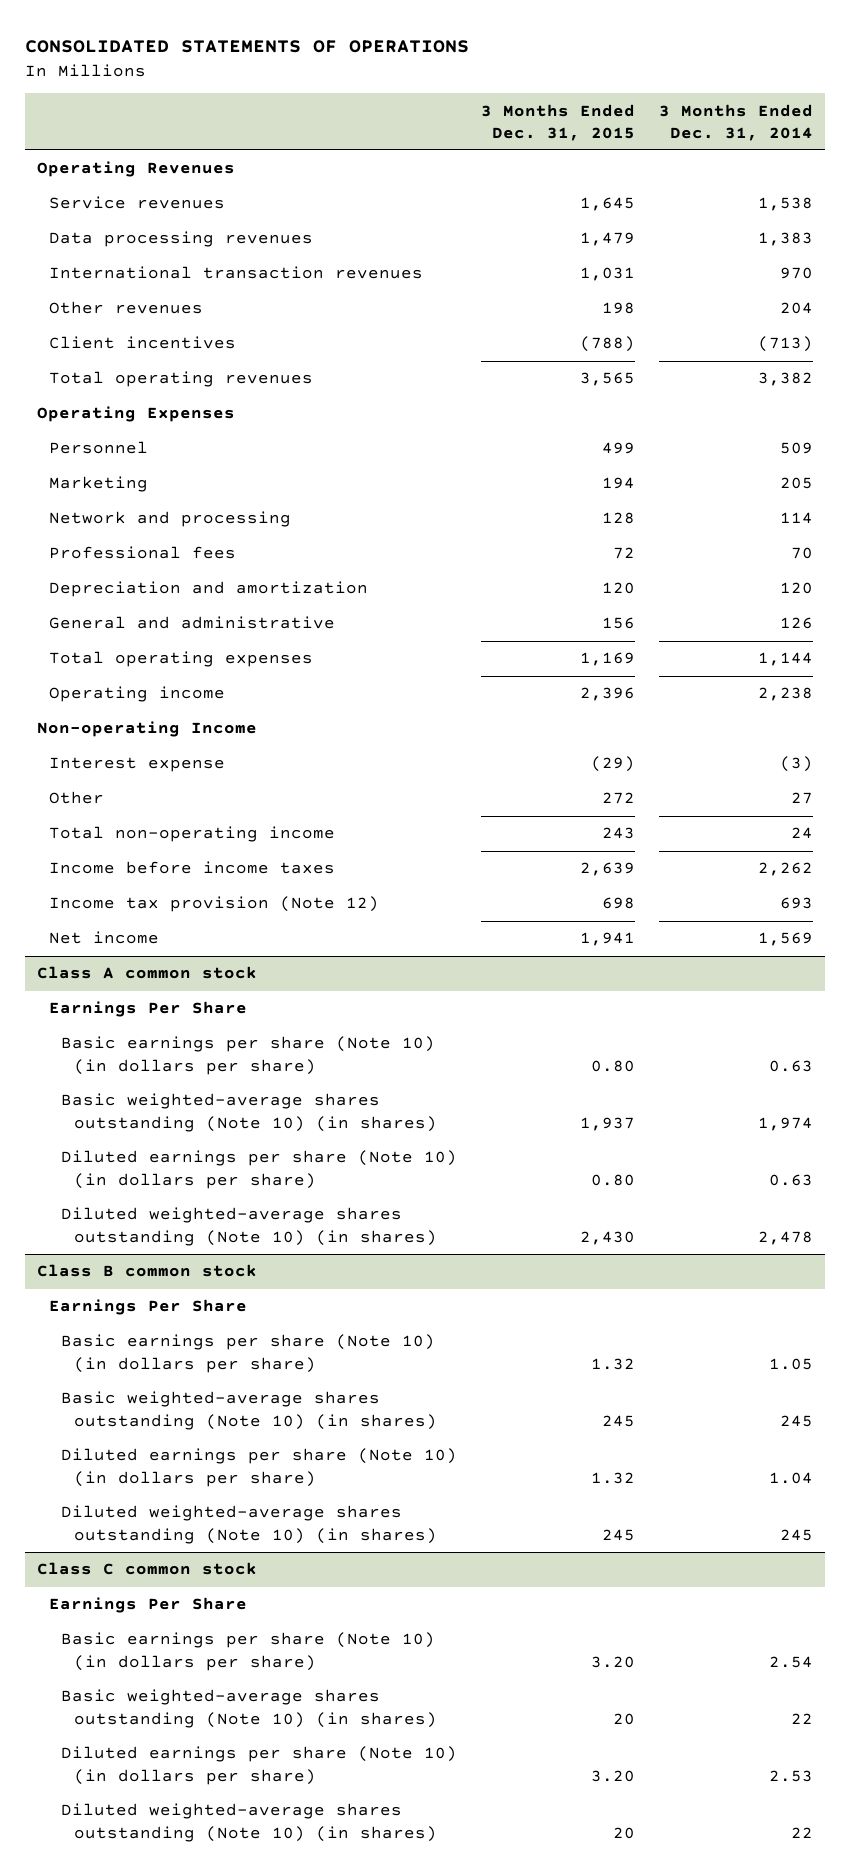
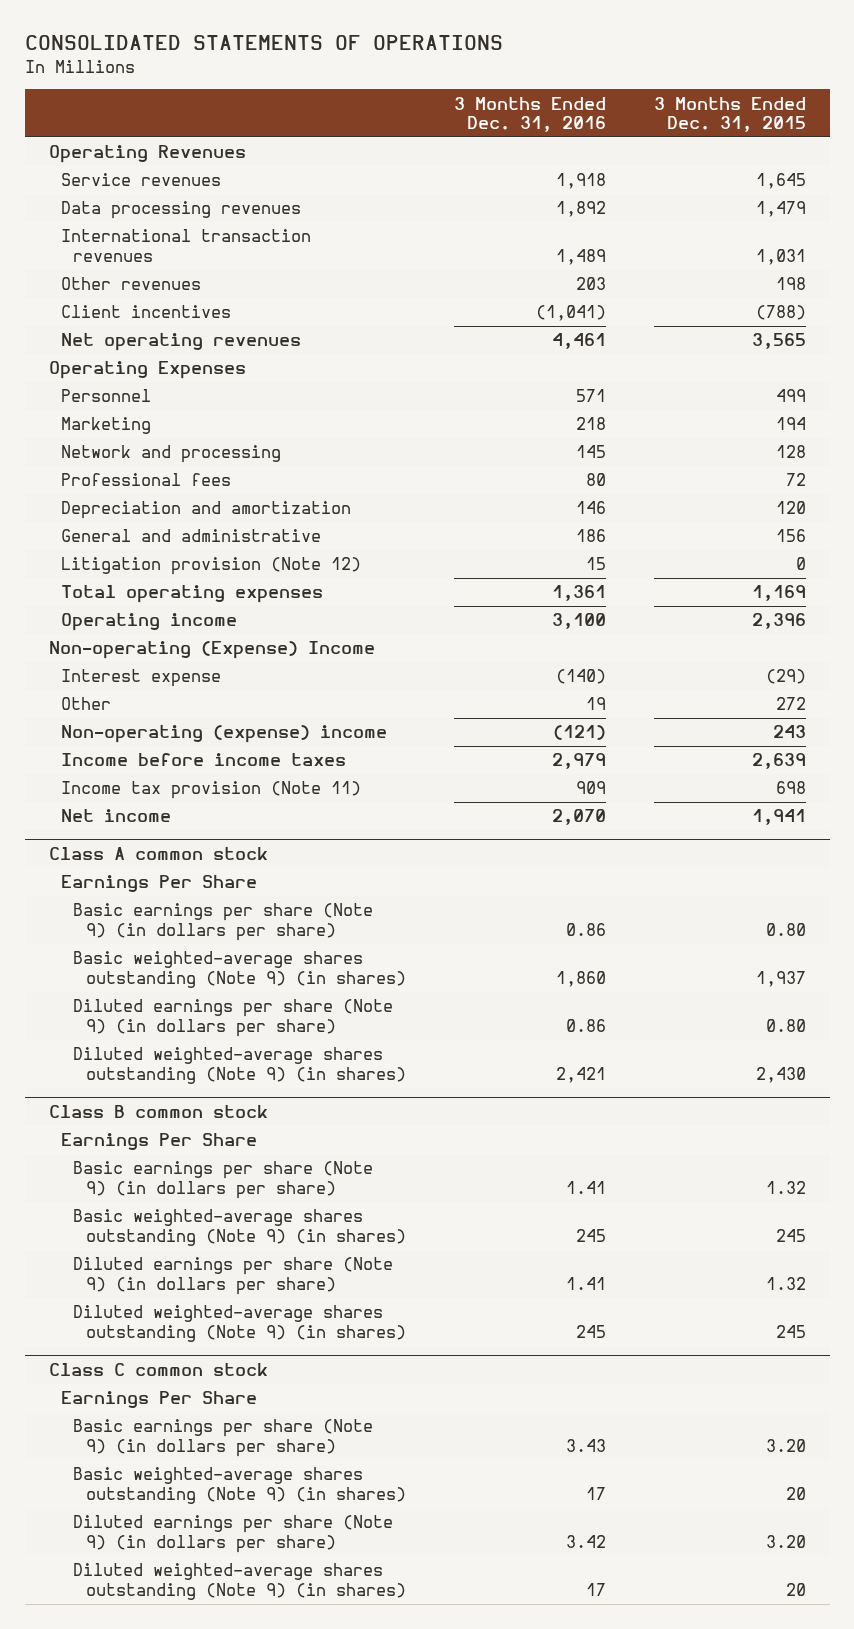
[658,103,813,141] 3 Months Ended Dec. 31, 2014 -> none
none -> [453,96,606,133] 3 Months Ended Dec. 31, 2016
[49,371,314,388] Total operating revenues -> [60,333,301,352] Net operating revenues
none -> [60,557,361,576] Litigation provision (Note 12)
[36,721,257,738] Non-operating Income -> [48,641,375,660] Non-operating (Expense) Income
[49,826,336,843] Total non-operating income -> [60,725,387,744] Non-operating (expense) income
[49,896,380,913] Income tax provision (Note 12) -> [60,781,361,800] Income tax provision (Note 11)
[61,1036,436,1075] Basic earnings per share (Note 10) (in dollars per share) -> [73,903,374,941] Basic earnings per share (Note 9) (in dollars per share)
[61,1093,437,1132] Basic weighted-average shares outstanding (Note 10) (in shares) -> [73,951,406,988] Basic weighted-average shares outstanding (Note 9) (in shares)
[61,1150,458,1189] Diluted earnings per share (Note 10) (in dollars per share) -> [73,999,394,1037] Diluted earnings per share (Note 9) (in dollars per share)
[61,1207,437,1246] Diluted weighted-average shares outstanding (Note 10) (in shares) -> [73,1047,406,1084] Diluted weighted-average shares outstanding (Note 9) (in shares)
[61,1334,436,1373] Basic earnings per share (Note 10) (in dollars per share) -> [73,1161,374,1199] Basic earnings per share (Note 9) (in dollars per share)
[61,1391,437,1430] Basic weighted-average shares outstanding (Note 10) (in shares) -> [73,1209,406,1246] Basic weighted-average shares outstanding (Note 9) (in shares)
[61,1448,458,1487] Diluted earnings per share (Note 10) (in dollars per share) -> [73,1257,394,1295] Diluted earnings per share (Note 9) (in dollars per share)
[61,1505,437,1544] Diluted weighted-average shares outstanding (Note 10) (in shares) -> [73,1305,406,1342] Diluted weighted-average shares outstanding (Note 9) (in shares)
[61,1632,436,1671] Basic earnings per share (Note 10) (in dollars per share) -> [73,1419,374,1457] Basic earnings per share (Note 9) (in dollars per share)
[61,1689,437,1728] Basic weighted-average shares outstanding (Note 10) (in shares) -> [73,1467,406,1504] Basic weighted-average shares outstanding (Note 9) (in shares)
[61,1746,458,1785] Diluted earnings per share (Note 10) (in dollars per share) -> [73,1515,394,1553] Diluted earnings per share (Note 9) (in dollars per share)
[61,1803,437,1842] Diluted weighted-average shares outstanding (Note 10) (in shares) -> [73,1563,406,1600] Diluted weighted-average shares outstanding (Note 9) (in shares)

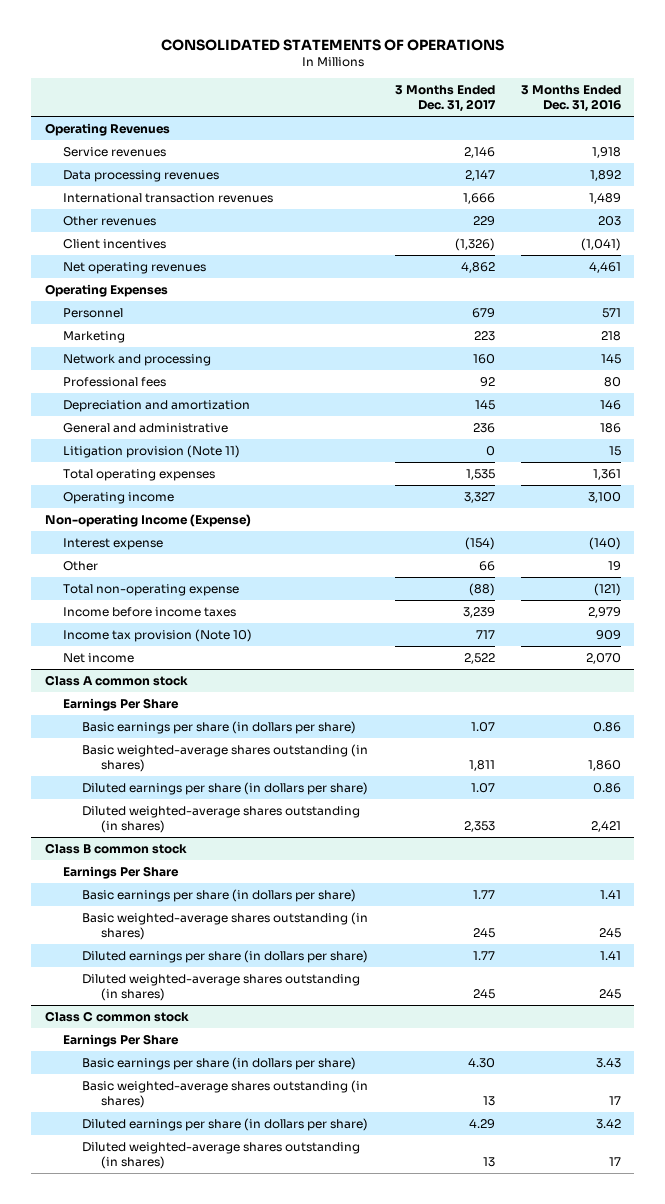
[653,96,806,133] 3 Months Ended Dec. 31, 2015 -> none
none -> [394,85,496,112] 3 Months Ended Dec. 31, 2017
[60,557,361,576] Litigation provision (Note 12) -> [63,445,241,459] Litigation provision (Note 11)
[48,641,375,660] Non-operating (Expense) Income -> [44,514,251,528] Non-operating Income (Expense)
[60,725,387,744] Non-operating (expense) income -> [63,584,240,597] Total non-operating expense
[60,781,361,800] Income tax provision (Note 11) -> [63,629,253,643] Income tax provision (Note 10)
[73,903,374,941] Basic earnings per share (Note 9) (in dollars per share) -> [82,721,357,735] Basic earnings per share (in dollars per share)
[73,951,406,988] Basic weighted-average shares outstanding (Note 9) (in shares) -> [82,744,369,772] Basic weighted-average shares outstanding (in shares)
[73,999,394,1037] Diluted earnings per share (Note 9) (in dollars per share) -> [82,782,369,796] Diluted earnings per share (in dollars per share)
[73,1047,406,1084] Diluted weighted-average shares outstanding (Note 9) (in shares) -> [82,806,361,833] Diluted weighted-average shares outstanding (in shares)
[73,1161,374,1199] Basic earnings per share (Note 9) (in dollars per share) -> [82,889,357,903] Basic earnings per share (in dollars per share)
[73,1209,406,1246] Basic weighted-average shares outstanding (Note 9) (in shares) -> [82,912,369,940] Basic weighted-average shares outstanding (in shares)
[73,1257,394,1295] Diluted earnings per share (Note 9) (in dollars per share) -> [82,950,369,964] Diluted earnings per share (in dollars per share)
[73,1305,406,1342] Diluted weighted-average shares outstanding (Note 9) (in shares) -> [82,974,361,1001] Diluted weighted-average shares outstanding (in shares)
[73,1419,374,1457] Basic earnings per share (Note 9) (in dollars per share) -> [82,1057,357,1071] Basic earnings per share (in dollars per share)
[73,1467,406,1504] Basic weighted-average shares outstanding (Note 9) (in shares) -> [82,1080,369,1108] Basic weighted-average shares outstanding (in shares)
[73,1515,394,1553] Diluted earnings per share (Note 9) (in dollars per share) -> [82,1118,369,1132] Diluted earnings per share (in dollars per share)
[73,1563,406,1600] Diluted weighted-average shares outstanding (Note 9) (in shares) -> [82,1142,361,1169] Diluted weighted-average shares outstanding (in shares)

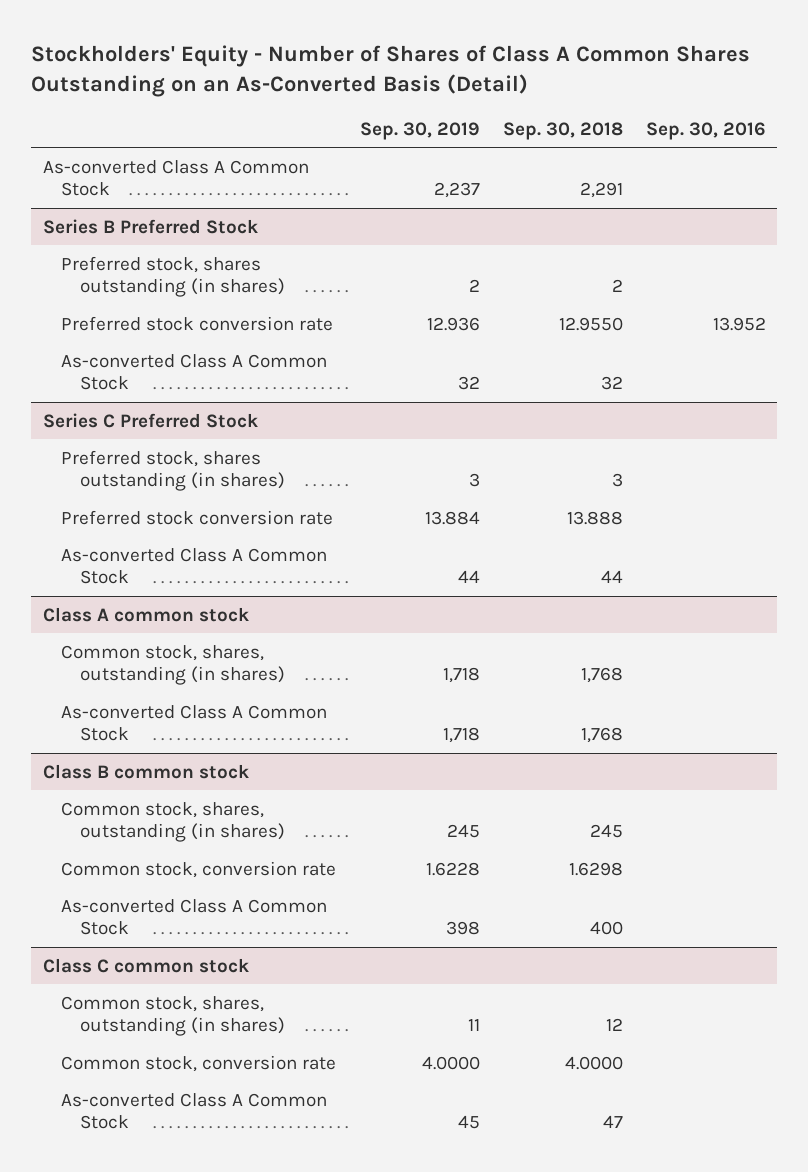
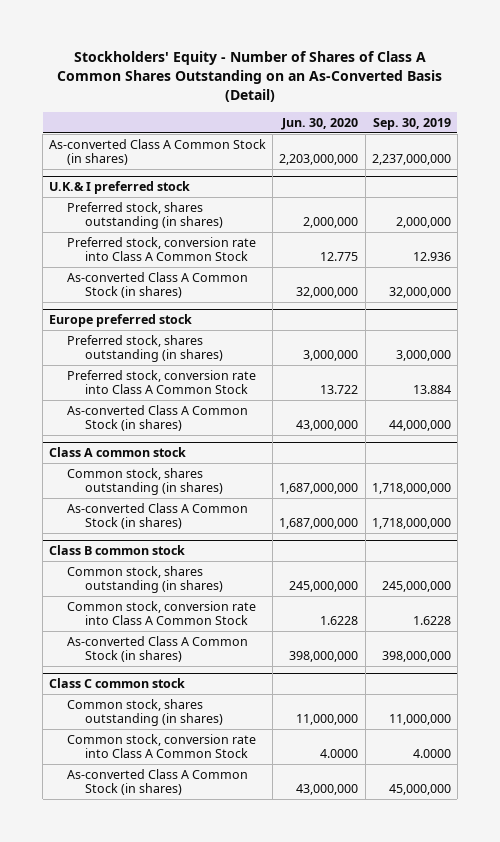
[502,121,623,140] Sep. 30, 2018 -> none
[645,121,766,140] Sep. 30, 2016 -> none
none -> [281,118,359,131] Jun. 30, 2020
[42,159,309,197] As-converted Class A Common Stock -> [49,138,267,166] As-converted Class A Common Stock (in shares)
[433,182,480,199] 2,237 -> [371,154,451,166] 2,237,000,000
[42,218,258,234] Series B Preferred Stock -> [49,180,191,194] U.K.& I preferred stock
[468,279,480,293] 2 -> [395,217,451,229] 2,000,000
[61,315,334,331] Preferred stock conversion rate -> [67,236,257,262] Preferred stock, conversion rate into Class A Common Stock
[61,353,328,391] As-converted Class A Common Stock -> [67,271,249,299] As-converted Class A Common Stock (in shares)
[457,376,480,391] 32 -> [388,287,451,299] 32,000,000
[42,412,258,428] Series C Preferred Stock -> [49,313,193,327] Europe preferred stock
[468,473,480,488] 3 -> [395,350,451,362] 3,000,000
[61,509,334,525] Preferred stock conversion rate -> [67,369,257,395] Preferred stock, conversion rate into Class A Common Stock
[61,547,328,585] As-converted Class A Common Stock -> [67,404,249,432] As-converted Class A Common Stock (in shares)
[457,570,480,584] 44 -> [388,420,451,432] 44,000,000
[61,644,286,686] Common stock, shares, outstanding (in shares) -> [67,467,224,496] Common stock, shares outstanding (in shares)
[442,667,480,684] 1,718 -> [371,483,451,495] 1,718,000,000
[61,704,328,742] As-converted Class A Common Stock -> [67,502,249,530] As-converted Class A Common Stock (in shares)
[442,727,480,744] 1,718 -> [371,518,451,530] 1,718,000,000
[61,801,286,843] Common stock, shares, outstanding (in shares) -> [67,565,224,594] Common stock, shares outstanding (in shares)
[446,824,480,839] 245 -> [381,581,451,593] 245,000,000
[61,860,337,878] Common stock, conversion rate -> [67,600,257,626] Common stock, conversion rate into Class A Common Stock
[61,898,328,936] As-converted Class A Common Stock -> [67,635,249,663] As-converted Class A Common Stock (in shares)
[445,921,480,936] 398 -> [381,651,451,663] 398,000,000
[61,995,286,1037] Common stock, shares, outstanding (in shares) -> [67,698,224,727] Common stock, shares outstanding (in shares)
[467,1019,480,1032] 11 -> [388,714,451,726] 11,000,000
[61,1054,337,1072] Common stock, conversion rate -> [67,733,257,759] Common stock, conversion rate into Class A Common Stock
[61,1092,328,1130] As-converted Class A Common Stock -> [67,768,249,796] As-converted Class A Common Stock (in shares)
[457,1115,480,1130] 45 -> [388,784,451,796] 45,000,000

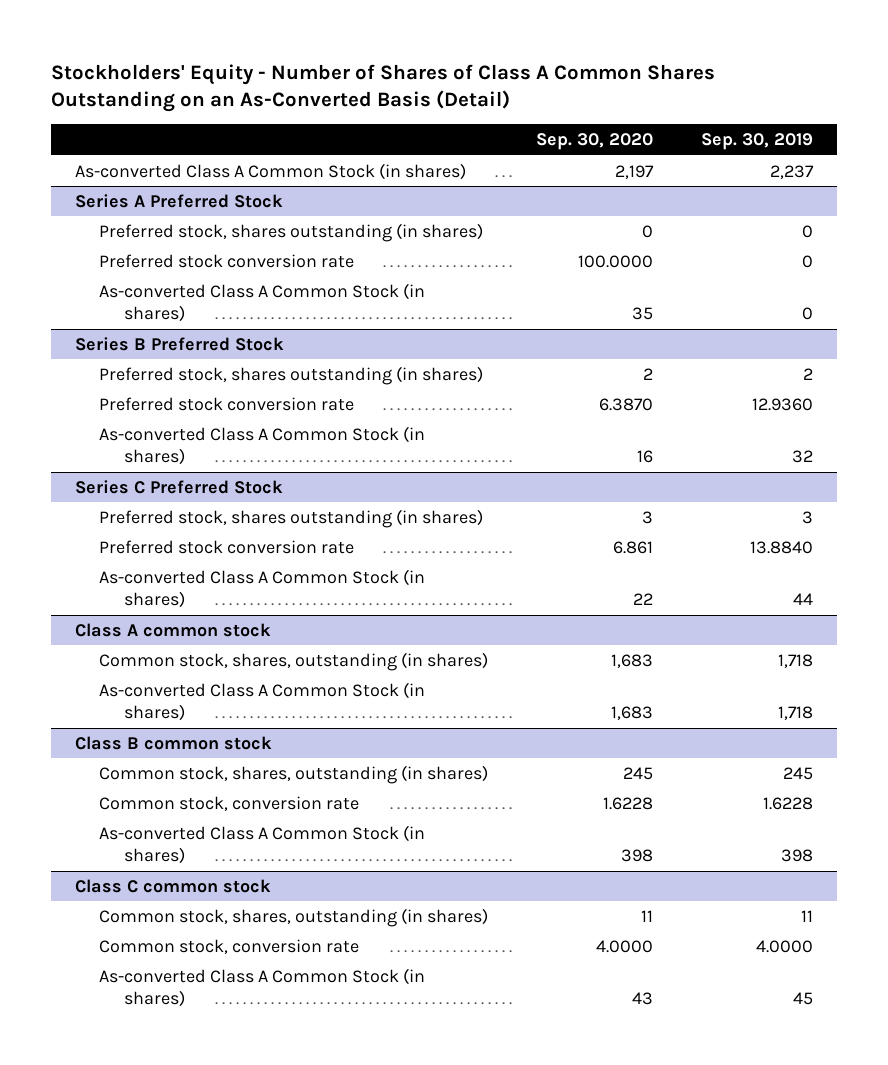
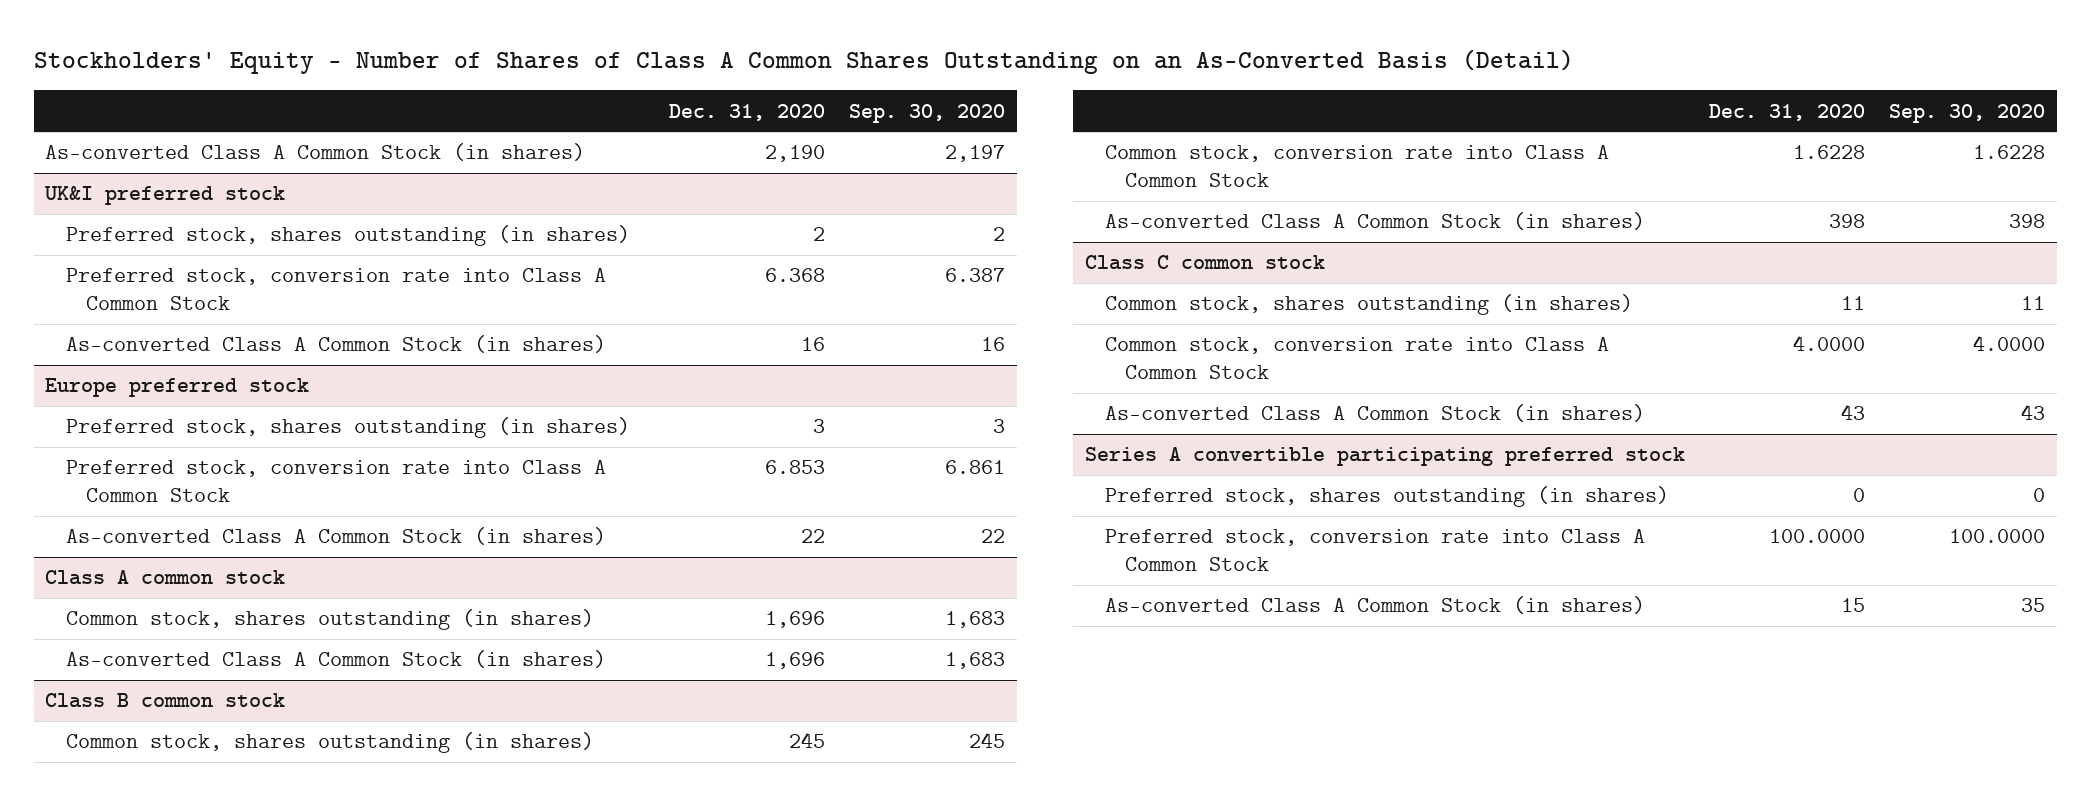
[700,133,813,151] Sep. 30, 2019 -> none
none -> [669,103,826,121] Dec. 31, 2020
[75,193,284,208] Series A Preferred Stock -> none
[99,222,484,242] Preferred stock, shares outstanding (in shares) -> none
[99,253,355,268] Preferred stock conversion rate -> none
[99,282,426,323] As-converted Class A Common Stock (in shares) -> none
[75,336,285,351] Series B Preferred Stock -> [44,186,286,206] UK&I preferred stock
[99,396,355,411] Preferred stock conversion rate -> [65,268,606,310] Preferred stock, conversion rate into Class A Common Stock
[599,397,654,411] 6.3870 -> [945,268,1006,283] 6.387
[75,479,284,494] Series C Preferred Stock -> [45,378,310,398] Europe preferred stock
[99,539,355,554] Preferred stock conversion rate -> [65,460,606,502] Preferred stock, conversion rate into Class A Common Stock
[99,651,489,671] Common stock, shares, outstanding (in shares) -> [65,609,594,631] Common stock, shares outstanding (in shares)
[99,764,489,784] Common stock, shares, outstanding (in shares) -> [65,732,594,754] Common stock, shares outstanding (in shares)
[99,795,360,811] Common stock, conversion rate -> [1104,145,1609,187] Common stock, conversion rate into Class A Common Stock
[99,907,489,927] Common stock, shares, outstanding (in shares) -> [1104,294,1633,316] Common stock, shares outstanding (in shares)
[99,938,360,954] Common stock, conversion rate -> [1104,337,1609,379] Common stock, conversion rate into Class A Common Stock
none -> [1084,447,1685,467] Series A convertible participating preferred stock
none -> [1104,486,1669,508] Preferred stock, shares outstanding (in shares)
none -> [1104,529,1645,571] Preferred stock, conversion rate into Class A Common Stock
none -> [1104,596,1645,615] As-converted Class A Common Stock (in shares)

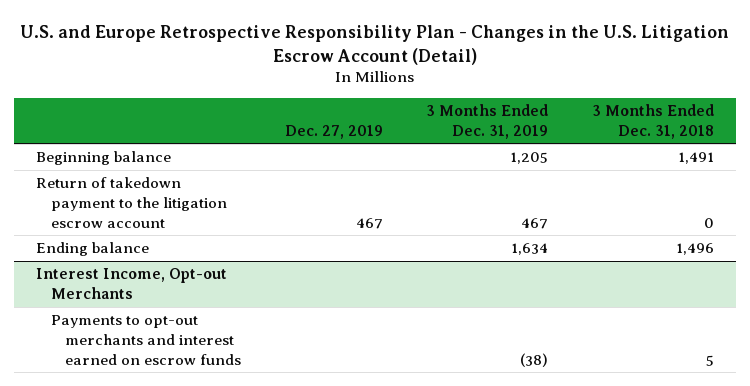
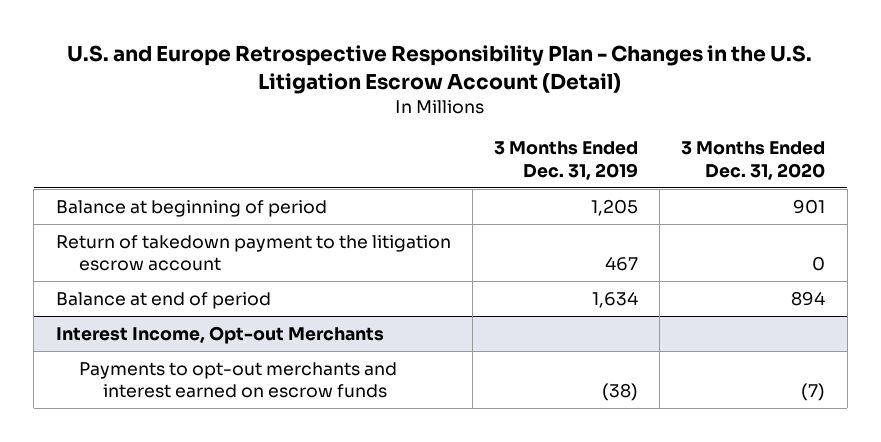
[284,124,383,139] Dec. 27, 2019 -> none
[592,103,715,139] 3 Months Ended Dec. 31, 2018 -> none
none -> [681,141,826,180] 3 Months Ended Dec. 31, 2020
[36,151,172,166] Beginning balance -> [55,199,327,217] Balance at beginning of period
[36,242,150,257] Ending balance -> [55,291,271,309] Balance at end of period

